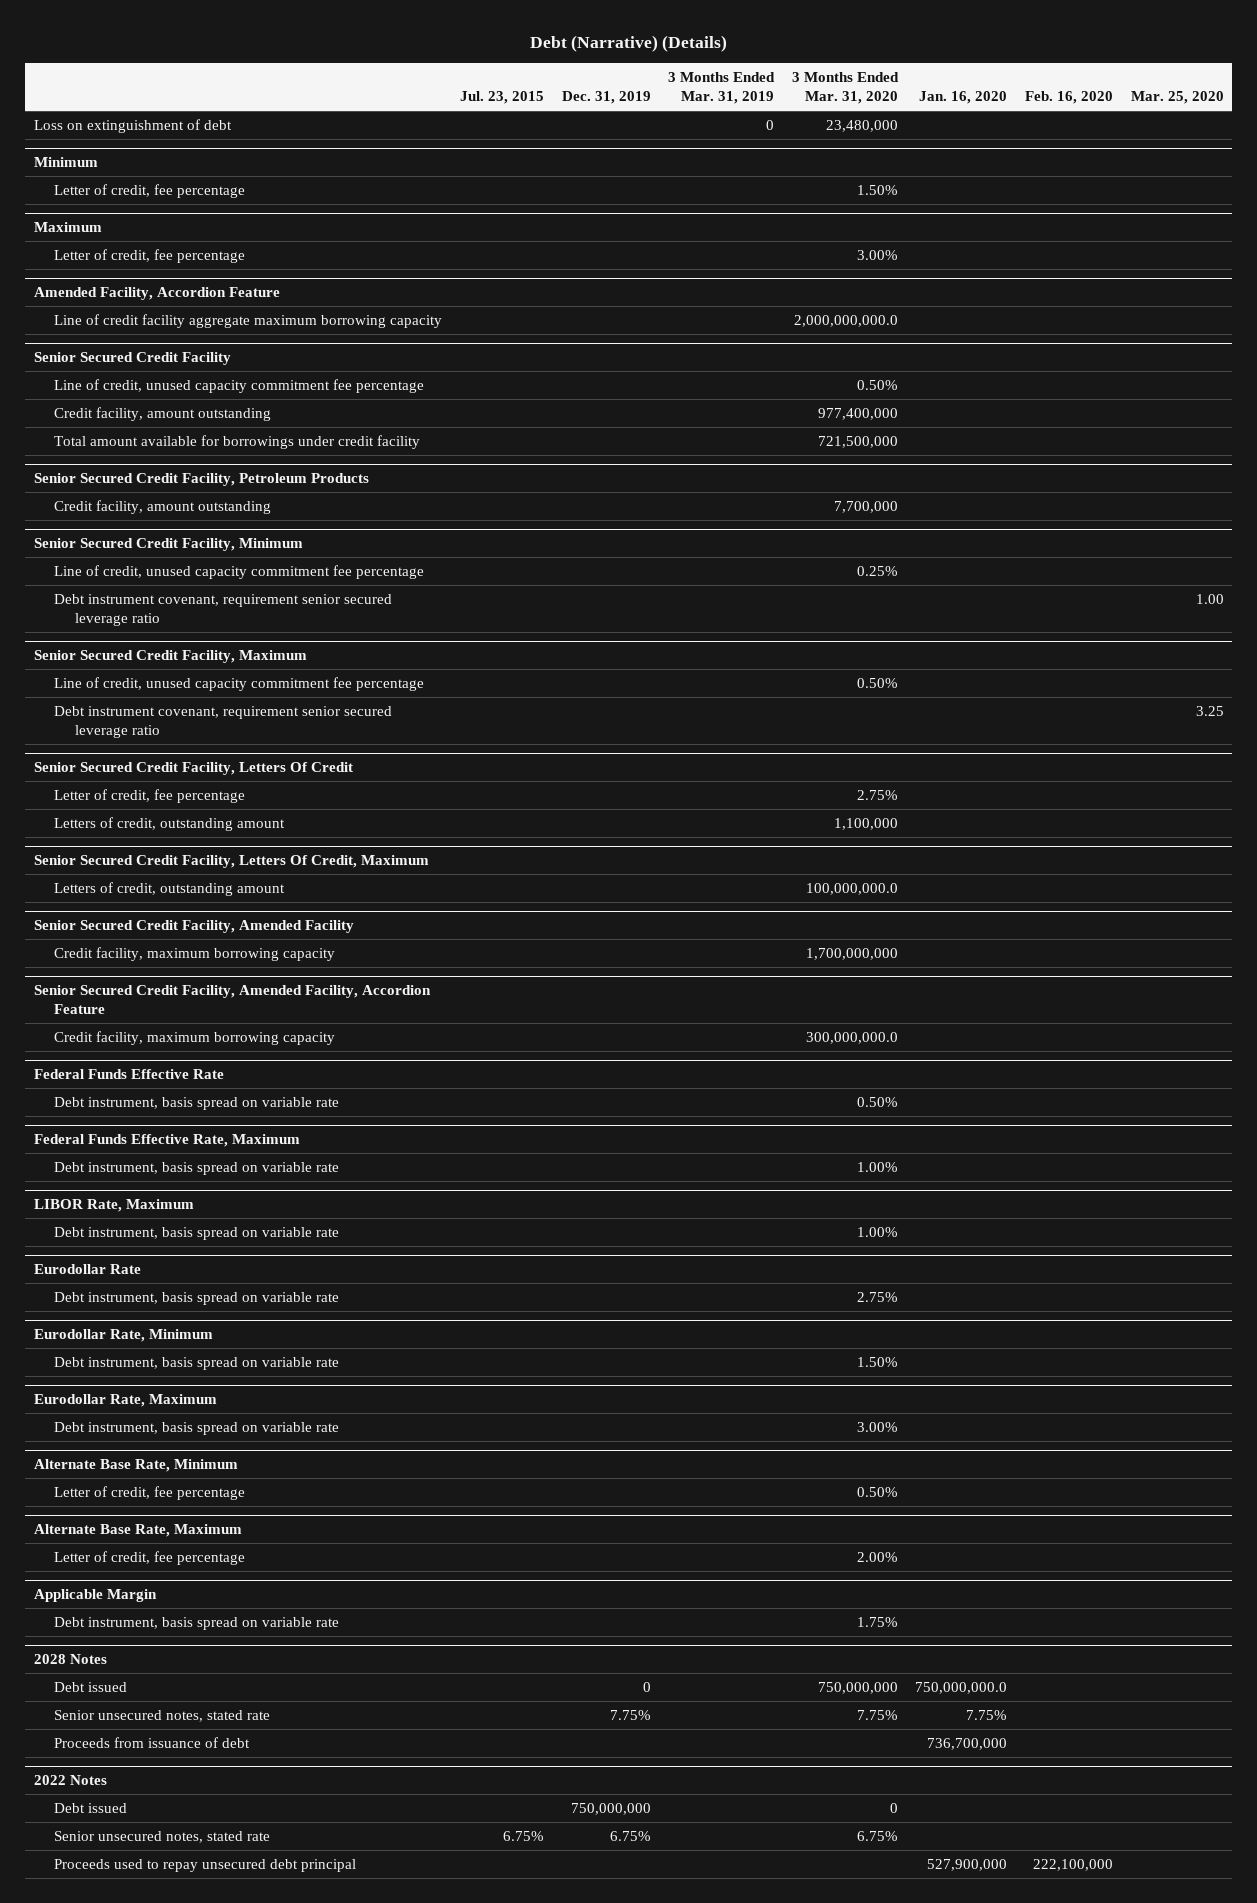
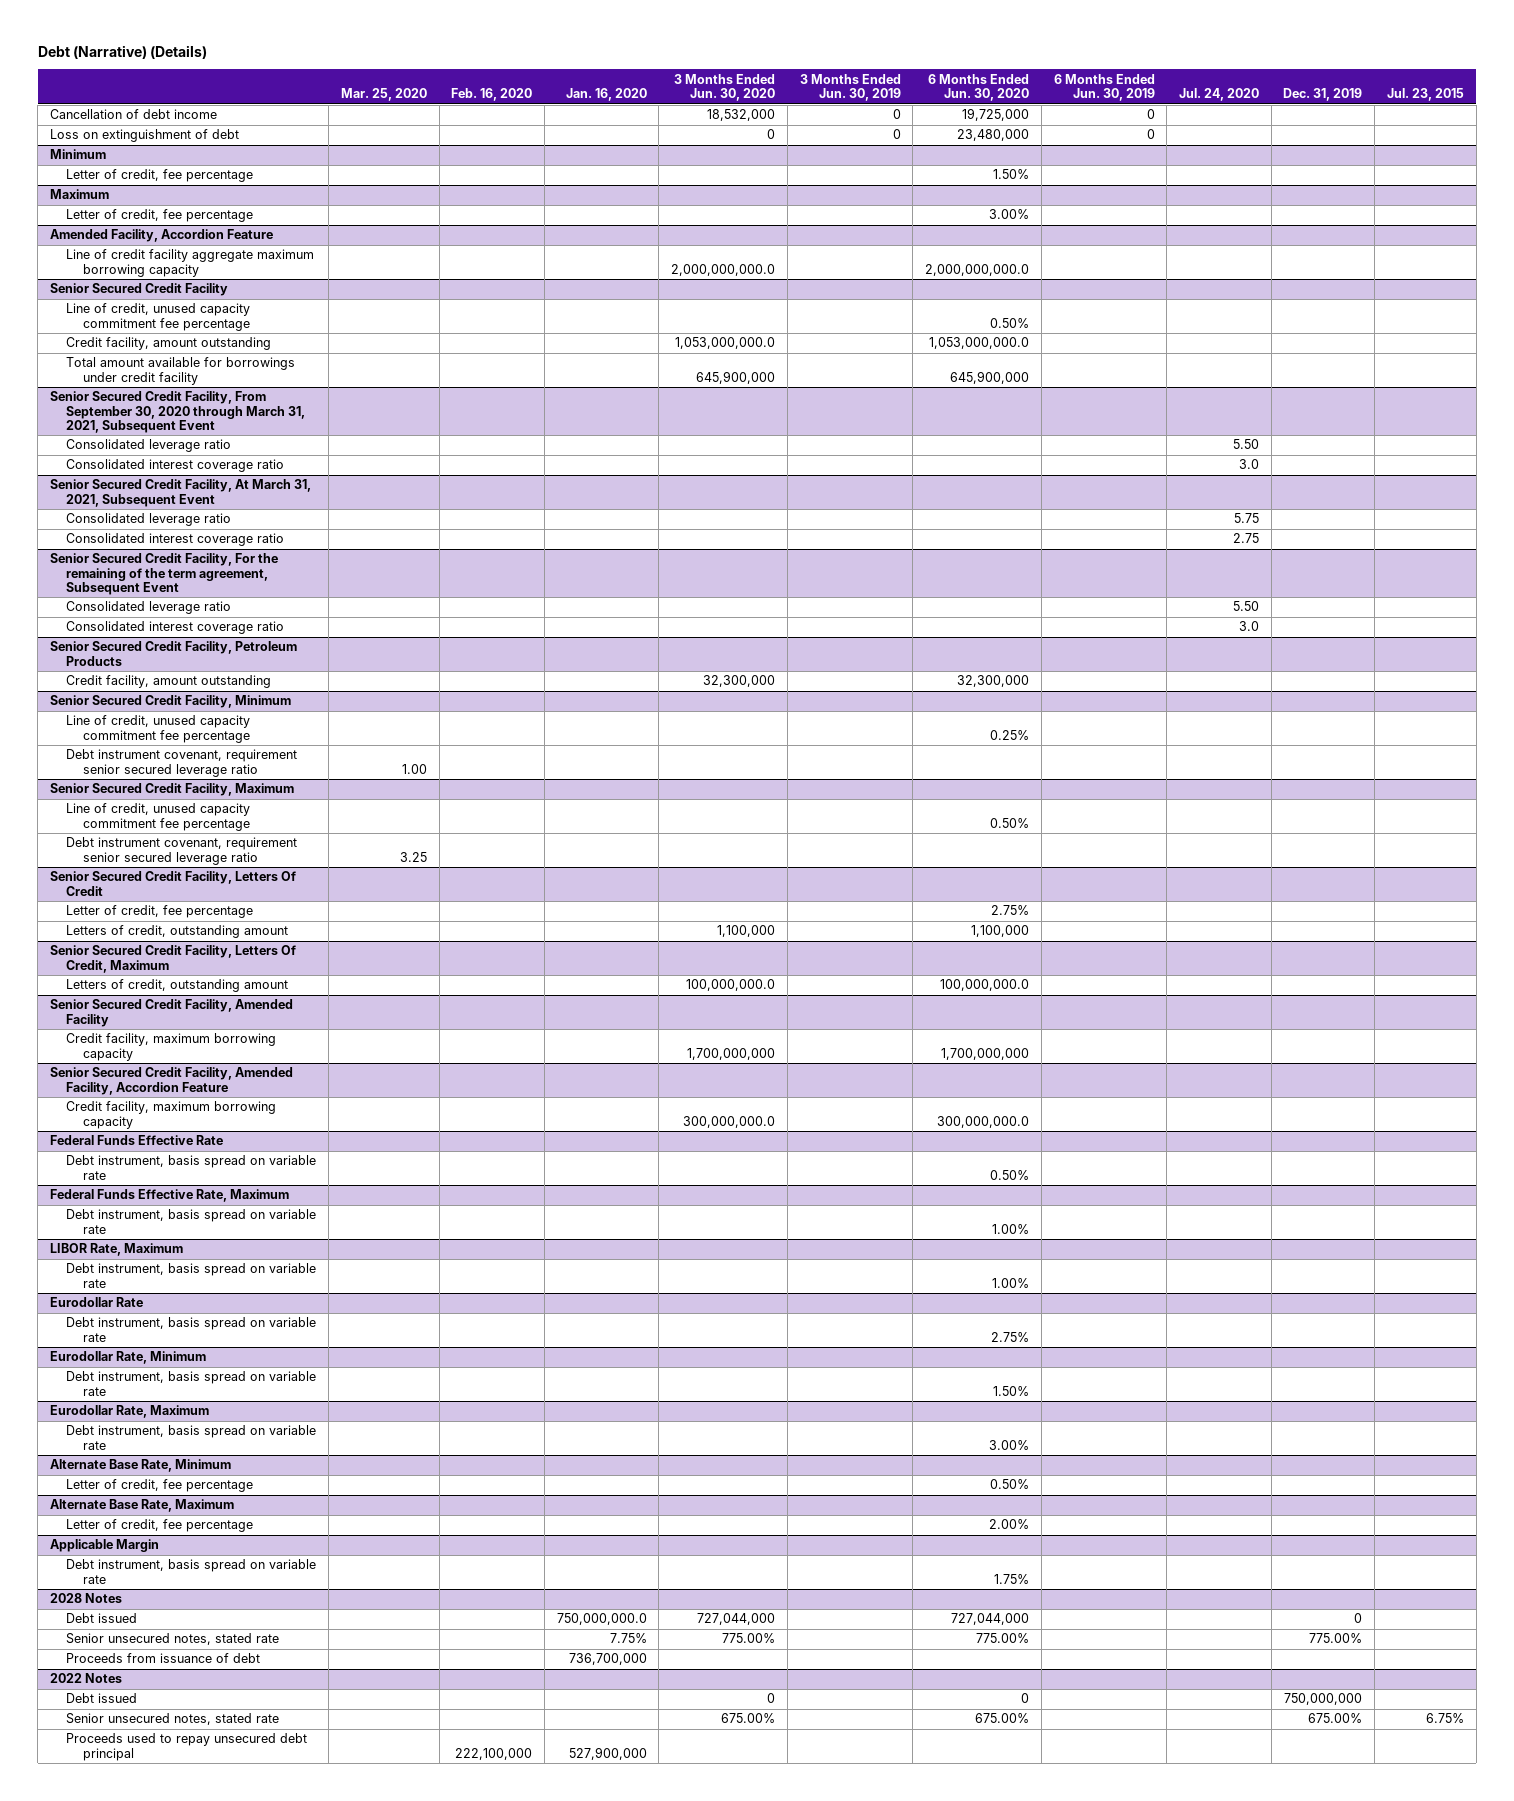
[668,72,776,105] 3 Months Ended Mar. 31, 2019 -> none
[791,72,899,105] 3 Months Ended Mar. 31, 2020 -> none
none -> [674,73,776,102] 3 Months Ended Jun. 30, 2020
none -> [799,73,901,102] 3 Months Ended Jun. 30, 2019
none -> [928,73,1030,102] 6 Months Ended Jun. 30, 2020
none -> [1053,73,1155,102] 6 Months Ended Jun. 30, 2019
none -> [1178,88,1259,102] Jul. 24, 2020
none -> [50,109,218,120] Cancellation of debt income
none -> [50,391,306,433] Senior Secured Credit Facility, From September 30, 2020 through March 31, 2021, Subsequent Event
none -> [66,439,232,453] Consolidated leverage ratio
none -> [66,459,285,473] Consolidated interest coverage ratio
none -> [50,479,312,507] Senior Secured Credit Facility, At March 31, 2021, Subsequent Event
none -> [66,513,232,527] Consolidated leverage ratio
none -> [66,533,285,547] Consolidated interest coverage ratio
none -> [50,553,279,595] Senior Secured Credit Facility, For the remaining of the term agreement, Subsequent Event
none -> [66,601,232,615] Consolidated leverage ratio
none -> [66,621,285,635] Consolidated interest coverage ratio
[609,1709,651,1720] 7.75% -> [1309,1633,1363,1644] 775.00%
[609,1830,651,1841] 6.75% -> [1308,1713,1363,1724] 675.00%

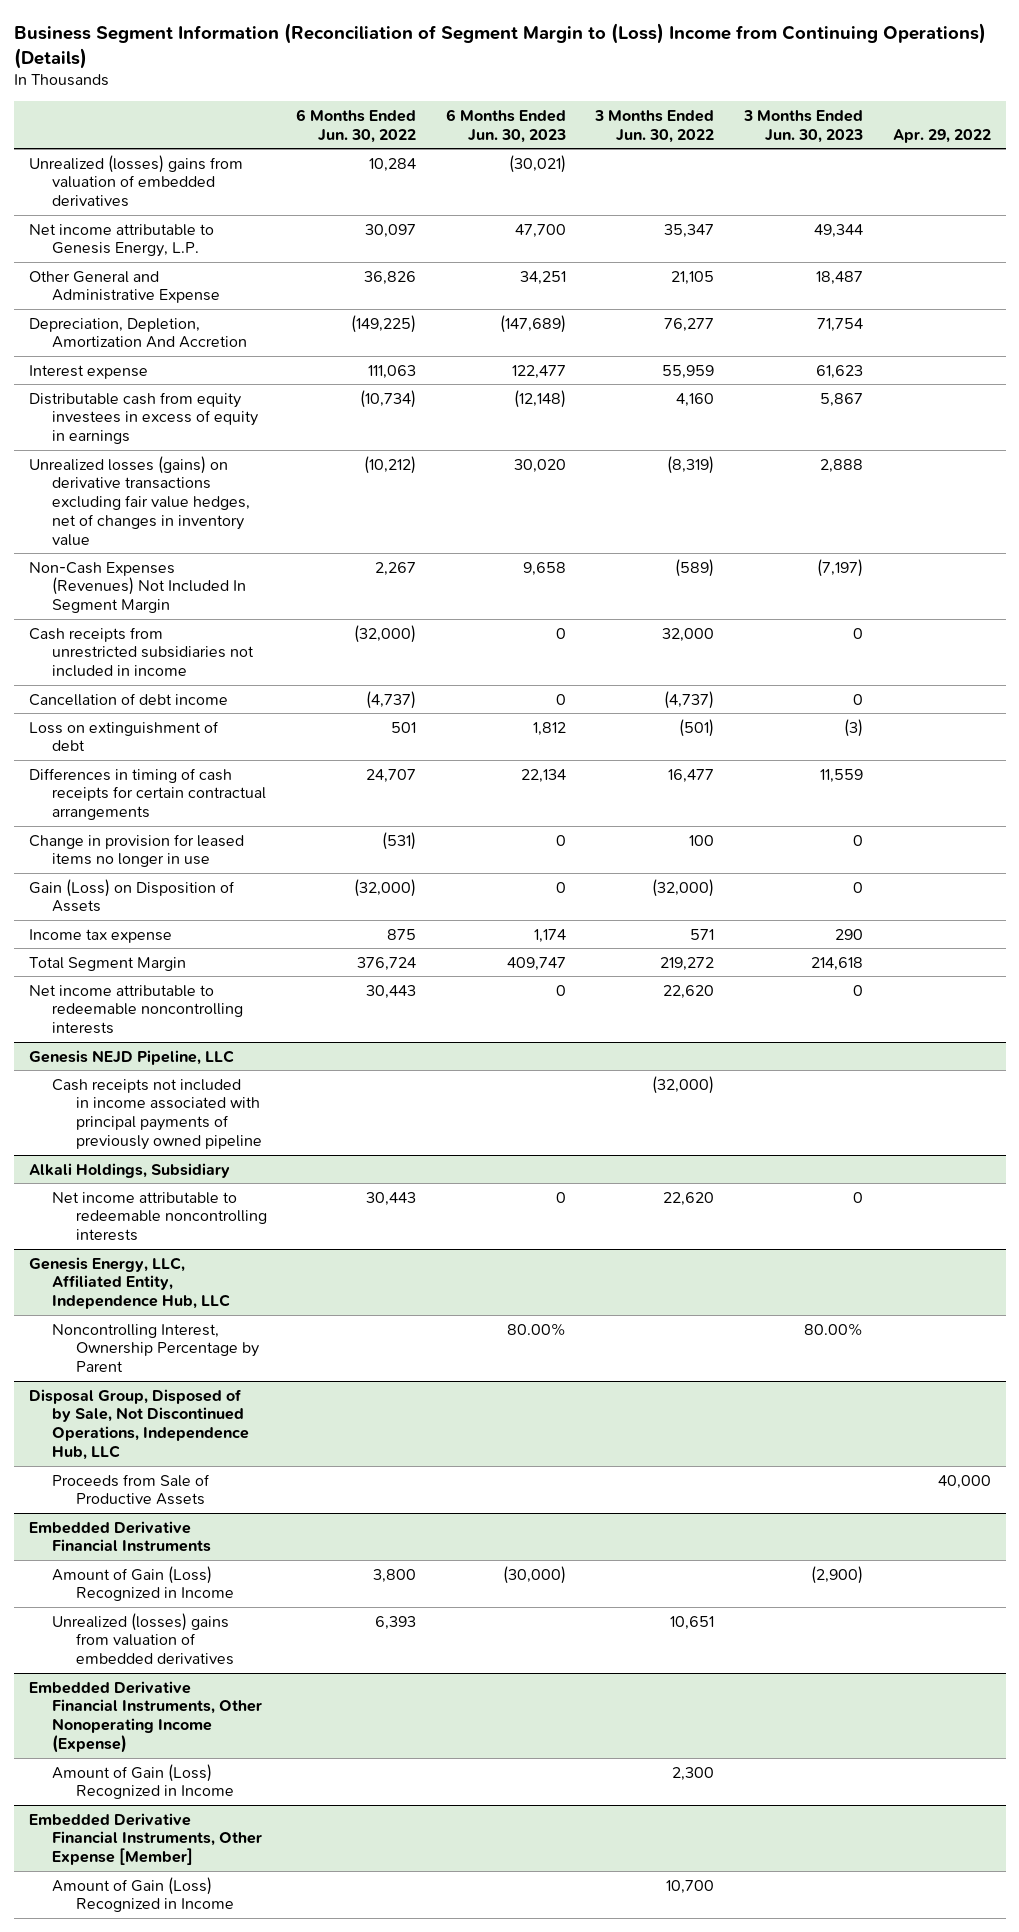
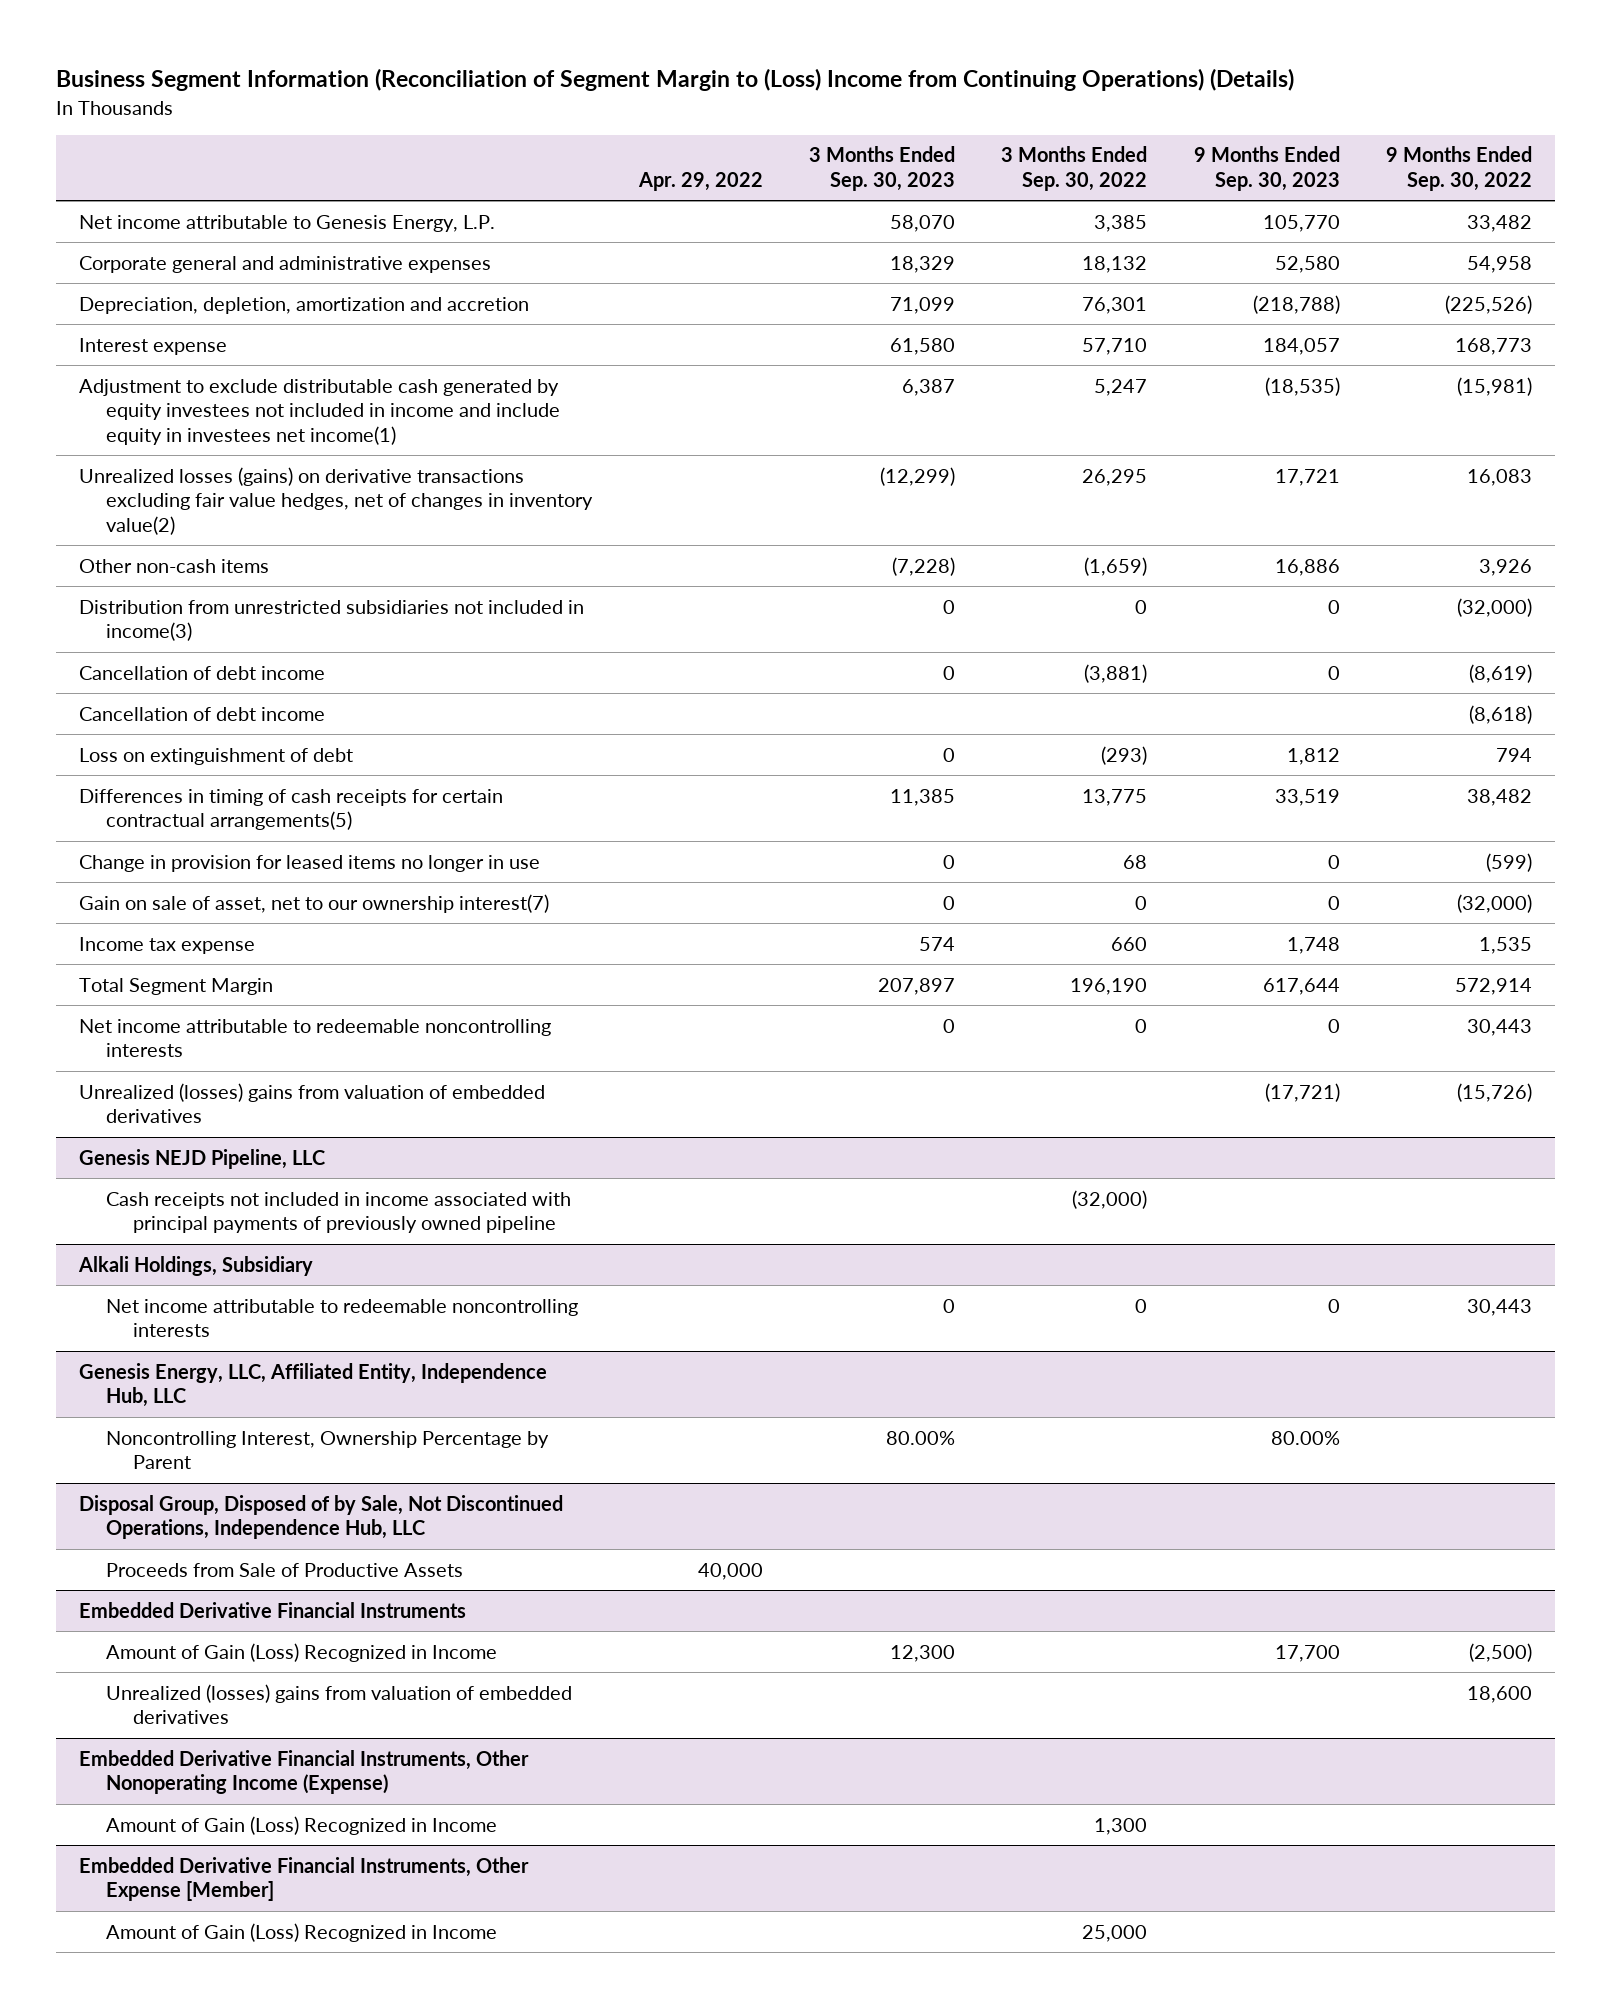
[296,108,417,143] 6 Months Ended Jun. 30, 2022 -> none
[445,108,566,143] 6 Months Ended Jun. 30, 2023 -> none
[594,109,715,143] 3 Months Ended Jun. 30, 2022 -> none
[743,109,864,143] 3 Months Ended Jun. 30, 2023 -> none
none -> [809,146,956,192] 3 Months Ended Sep. 30, 2023
none -> [1001,146,1148,192] 3 Months Ended Sep. 30, 2022
none -> [1193,146,1340,192] 9 Months Ended Sep. 30, 2023
none -> [1386,146,1533,192] 9 Months Ended Sep. 30, 2022
[28,270,221,304] Other General and Administrative Expense -> [79,255,492,273] Corporate general and administrative expenses
[28,317,248,349] Depreciation, Depletion, Amortization And Accretion -> [79,296,530,314] Depreciation, depletion, amortization and accretion
[28,391,259,445] Distributable cash from equity investees in excess of equity in earnings -> [79,378,561,446] Adjustment to exclude distributable cash generated by equity investees not included in income and include equity in investees net income(1)
[28,455,251,546] Unrealized losses (gains) on derivative transactions excluding fair value hedges, net of changes in inventory value -> [79,466,594,536] Unrealized losses (gains) on derivative transactions excluding fair value hedges, net of changes in inventory value(2)
[28,561,247,614] Non-Cash Expenses (Revenues) Not Included In Segment Margin -> [79,558,270,573] Other non-cash items
[28,626,255,678] Cash receipts from unrestricted subsidiaries not included in income -> [79,599,585,642] Distribution from unrestricted subsidiaries not included in income(3)
none -> [79,706,326,721] Cancellation of debt income
[28,767,267,821] Differences in timing of cash receipts for certain contractual arrangements -> [79,788,504,831] Differences in timing of cash receipts for certain contractual arrangements(5)
[28,878,235,913] Gain (Loss) on Disposition of Assets -> [79,893,550,913] Gain on sale of asset, net to our ownership interest(7)
[28,154,243,208] Unrealized (losses) gains from valuation of embedded derivatives -> [79,1082,546,1124] Unrealized (losses) gains from valuation of embedded derivatives

